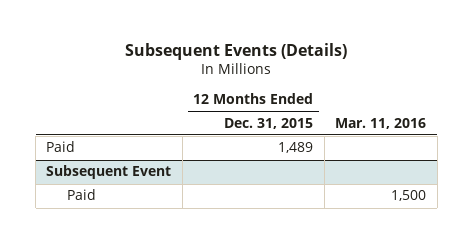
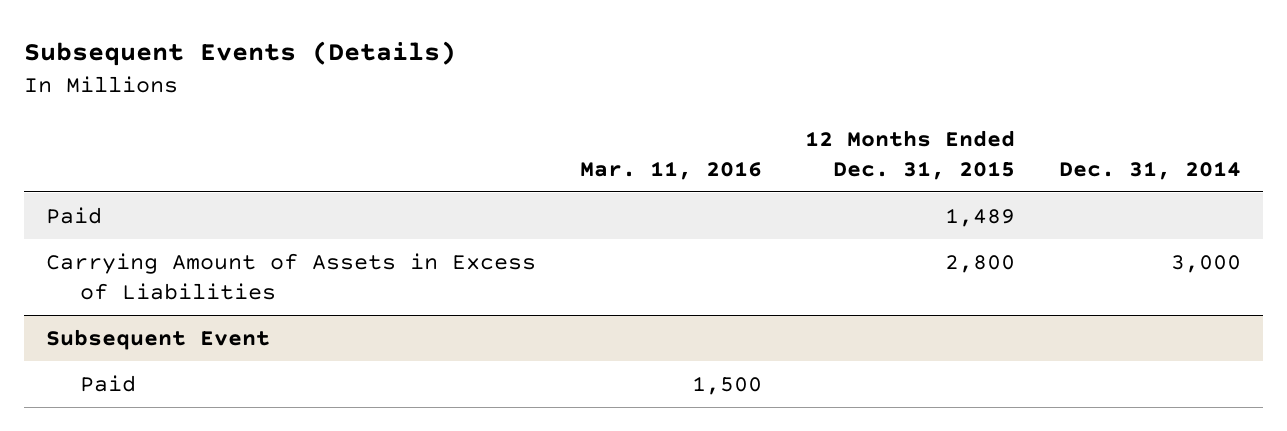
none -> [1059,160,1242,180] Dec. 31, 2014
none -> [45,253,536,300] Carrying Amount of Assets in Excess of Liabilities

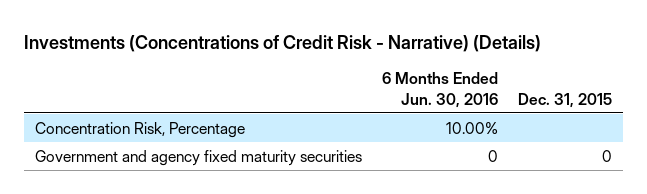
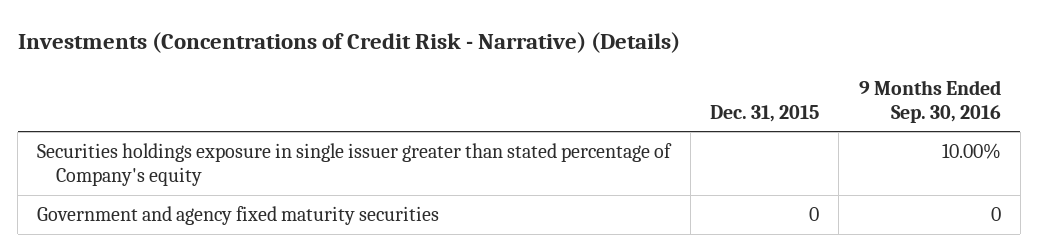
[382,72,499,108] 6 Months Ended Jun. 30, 2016 -> none
none -> [858,79,1001,123] 9 Months Ended Sep. 30, 2016
[34,121,245,138] Concentration Risk, Percentage -> [37,143,673,187] Securities holdings exposure in single issuer greater than stated percentage of Company's equity

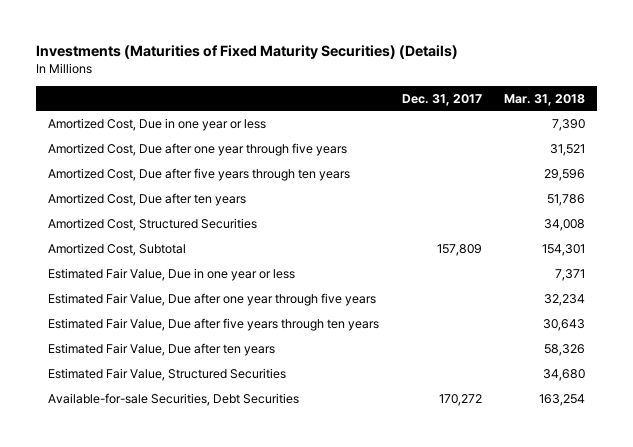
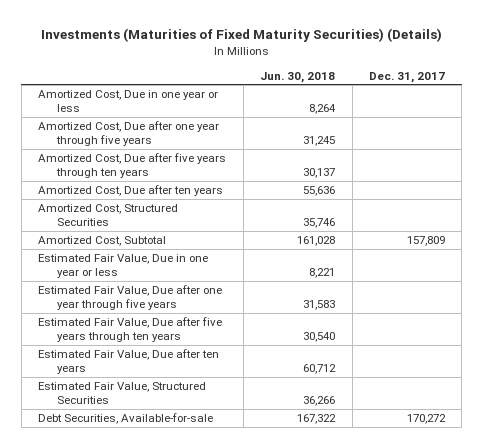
[504,93,586,106] Mar. 31, 2018 -> none
none -> [260,71,336,83] Jun. 30, 2018
[47,392,299,406] Available-for-sale Securities, Debt Securities -> [38,412,214,424] Debt Securities, Available-for-sale

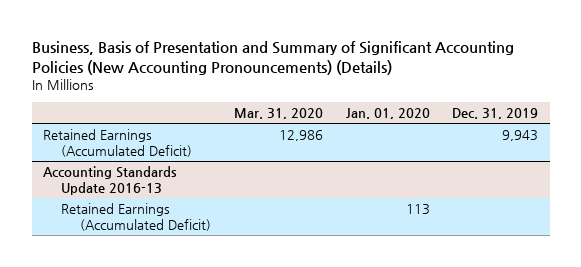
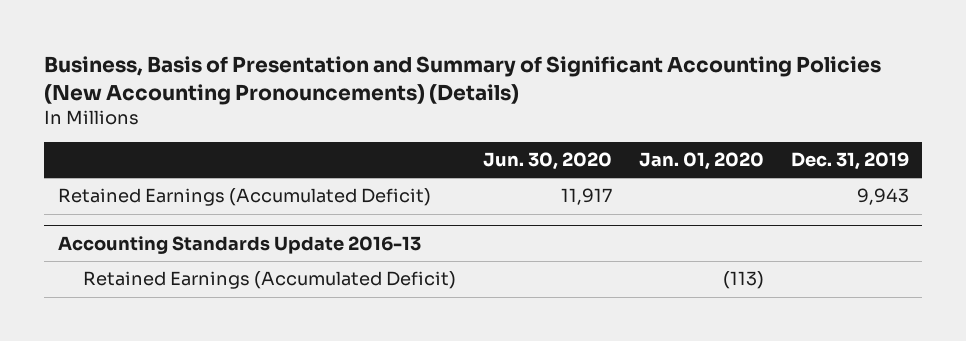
[233,108,323,120] Mar. 31, 2020 -> none
none -> [482,152,612,171] Jun. 30, 2020
[405,203,430,215] 113 -> [722,271,764,290] (113)

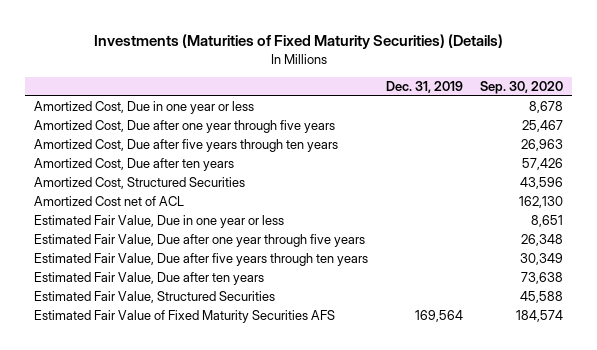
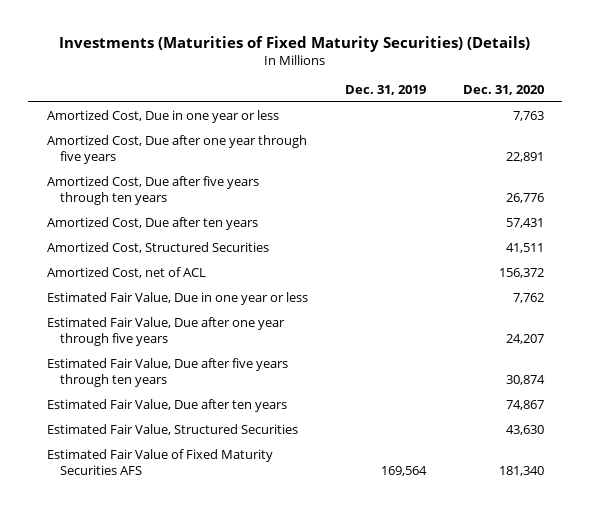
[480,81,564,95] Sep. 30, 2020 -> none
none -> [462,85,544,96] Dec. 31, 2020
[34,196,185,207] Amortized Cost net of ACL -> [46,266,206,278] Amortized Cost, net of ACL

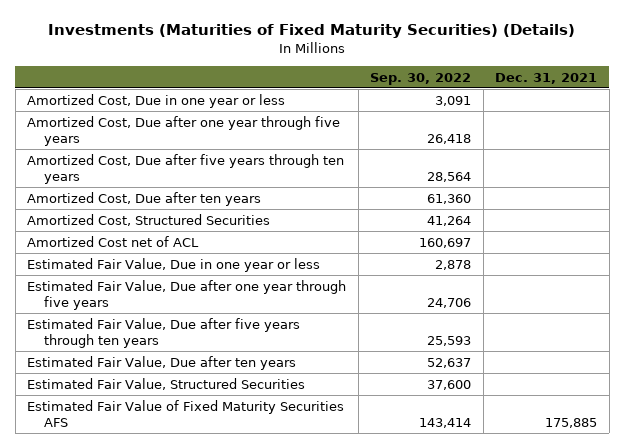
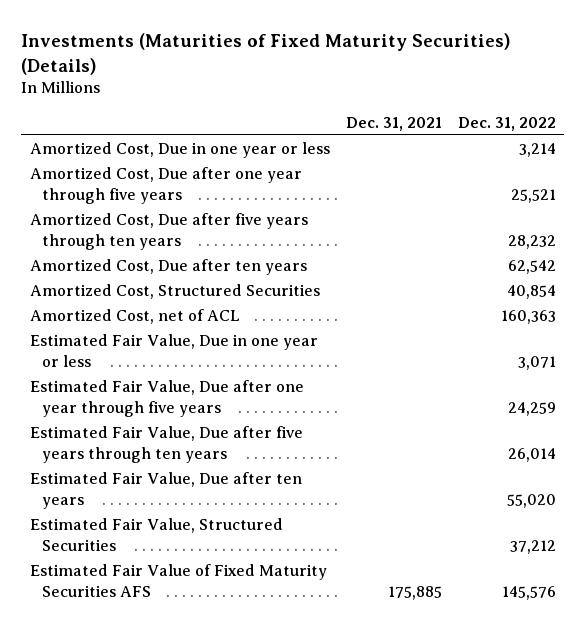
[370,72,472,85] Sep. 30, 2022 -> none
none -> [458,116,557,131] Dec. 31, 2022
[27,235,200,247] Amortized Cost net of ACL -> [29,309,240,325] Amortized Cost, net of ACL

